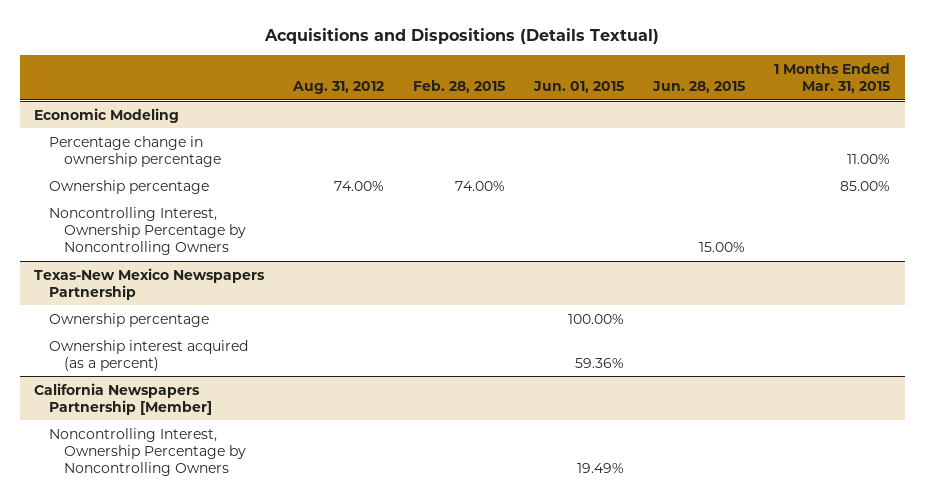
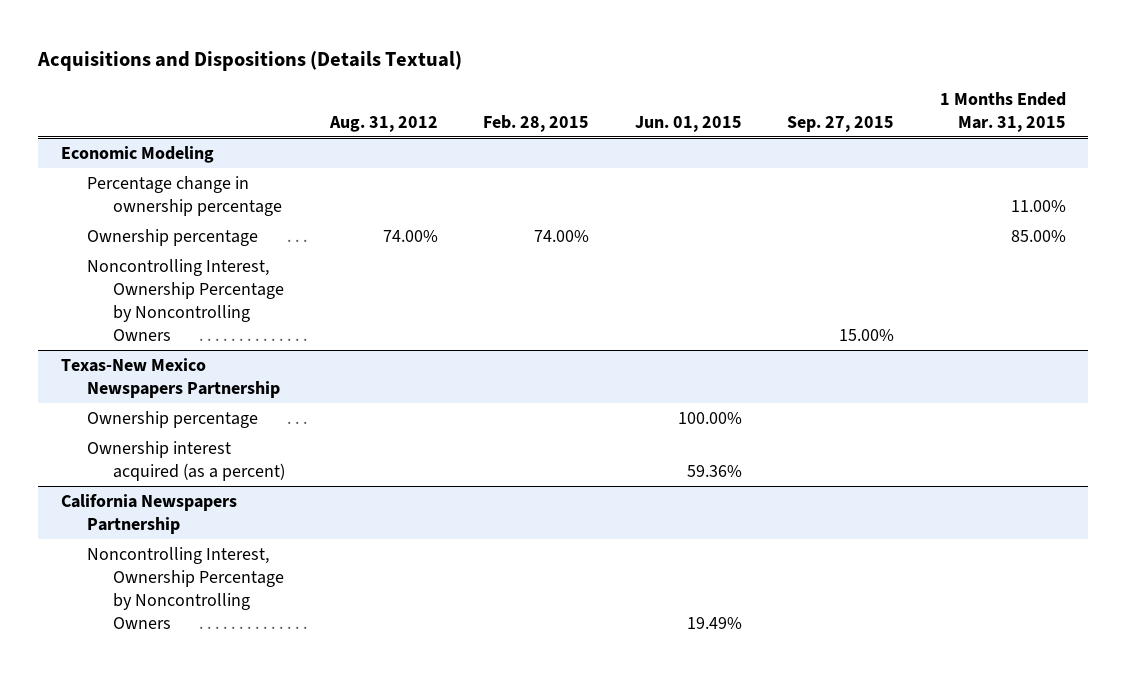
[652,81,746,94] Jun. 28, 2015 -> none
none -> [787,115,895,132] Sep. 27, 2015
[34,382,213,415] California Newspapers Partnership [Member] -> [60,493,237,534] California Newspapers Partnership

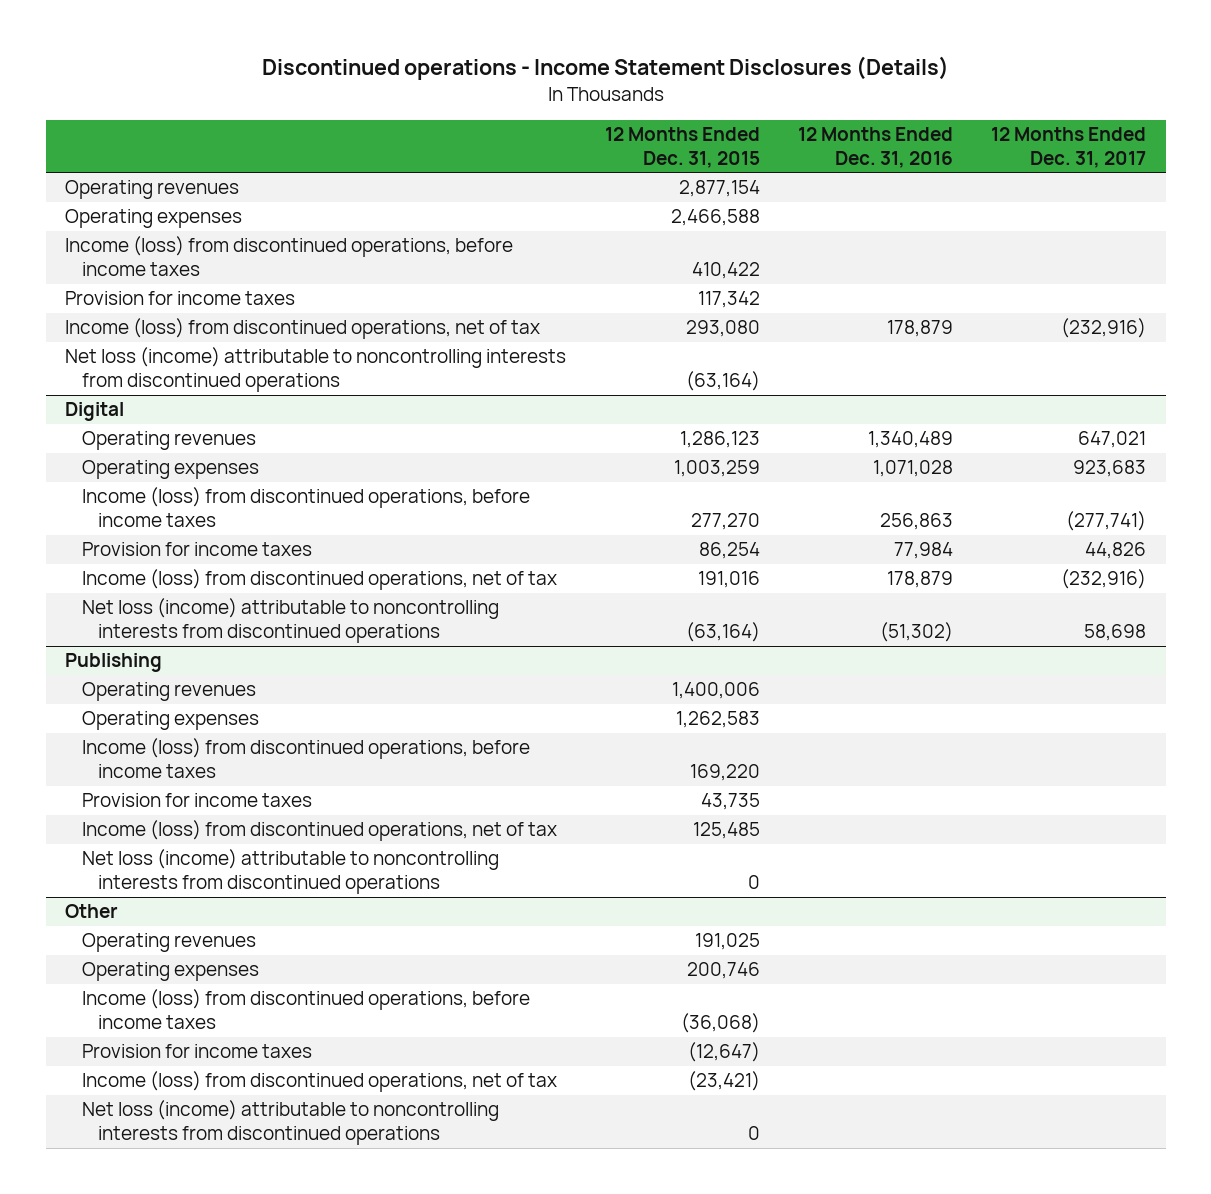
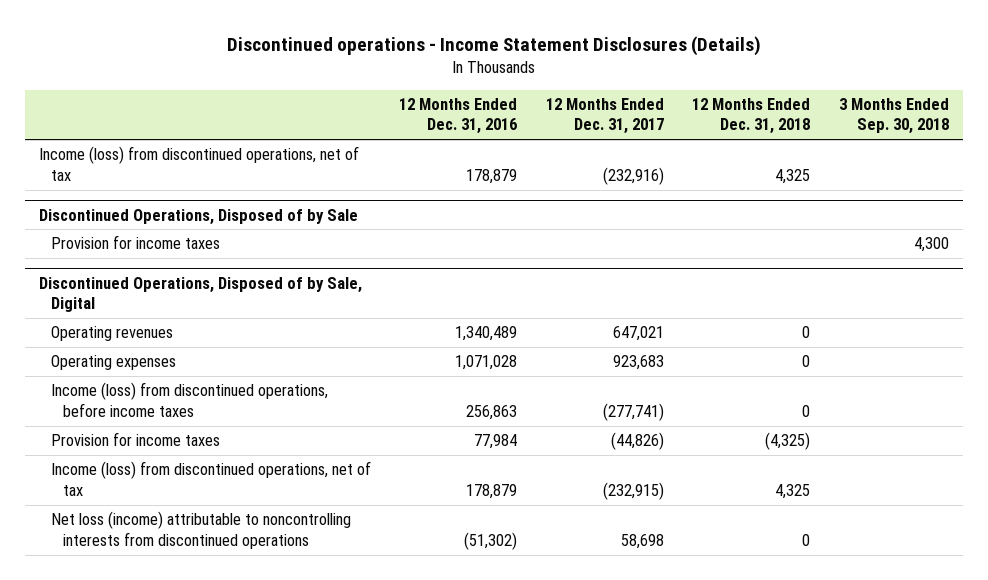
[604,127,760,168] 12 Months Ended Dec. 31, 2015 -> none
none -> [692,97,811,135] 12 Months Ended Dec. 31, 2018
none -> [838,97,949,135] 3 Months Ended Sep. 30, 2018
[65,180,240,200] Operating revenues -> none
[65,209,243,229] Operating expenses -> none
[65,236,514,277] Income (loss) from discontinued operations, before income taxes -> none
[65,291,296,306] Provision for income taxes -> none
[65,347,567,393] Net loss (income) attributable to noncontrolling interests from discontinued operations -> none
none -> [39,208,359,225] Discontinued Operations, Disposed of by Sale
none -> [51,235,221,250] Provision for income taxes
[65,402,125,422] Digital -> [39,276,363,312] Discontinued Operations, Disposed of by Sale, Digital
[1085,542,1147,560] 44,826 -> [610,432,664,451] (44,826)
[1061,569,1147,590] (232,916) -> [602,481,664,500] (232,915)
[65,653,163,673] Publishing -> none
[81,682,256,702] Operating revenues -> none
[81,711,259,731] Operating expenses -> none
[81,738,530,779] Income (loss) from discontinued operations, before income taxes -> none
[81,793,312,808] Provision for income taxes -> none
[81,820,557,842] Income (loss) from discontinued operations, net of tax -> none
[81,849,499,895] Net loss (income) attributable to noncontrolling interests from discontinued operations -> none
[65,904,119,919] Other -> none
[81,933,256,953] Operating revenues -> none
[81,962,259,982] Operating expenses -> none
[81,989,530,1030] Income (loss) from discontinued operations, before income taxes -> none
[81,1044,312,1059] Provision for income taxes -> none
[81,1071,557,1093] Income (loss) from discontinued operations, net of tax -> none
[81,1100,499,1146] Net loss (income) attributable to noncontrolling interests from discontinued operations -> none

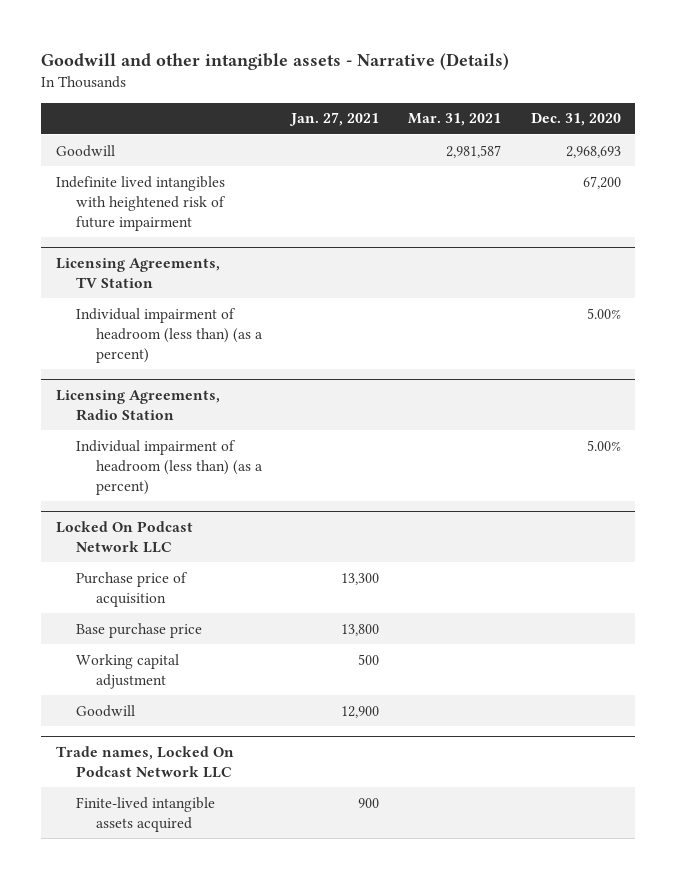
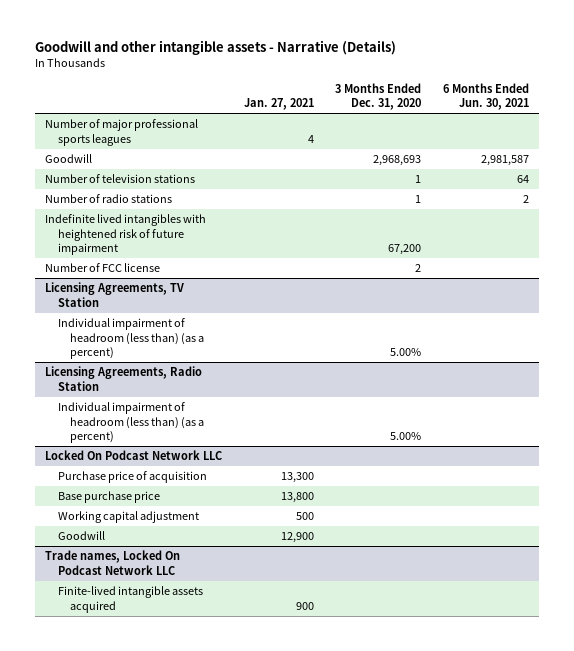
[408,113,502,127] Mar. 31, 2021 -> none
[530,113,621,127] Dec. 31, 2020 -> none
none -> [335,82,422,111] 3 Months Ended Dec. 31, 2020
none -> [442,82,529,111] 6 Months Ended Jun. 30, 2021
none -> [45,119,199,146] Number of major professional sports leagues
none -> [45,174,196,184] Number of television stations
none -> [45,194,173,204] Number of radio stations
none -> [45,263,161,273] Number of FCC license

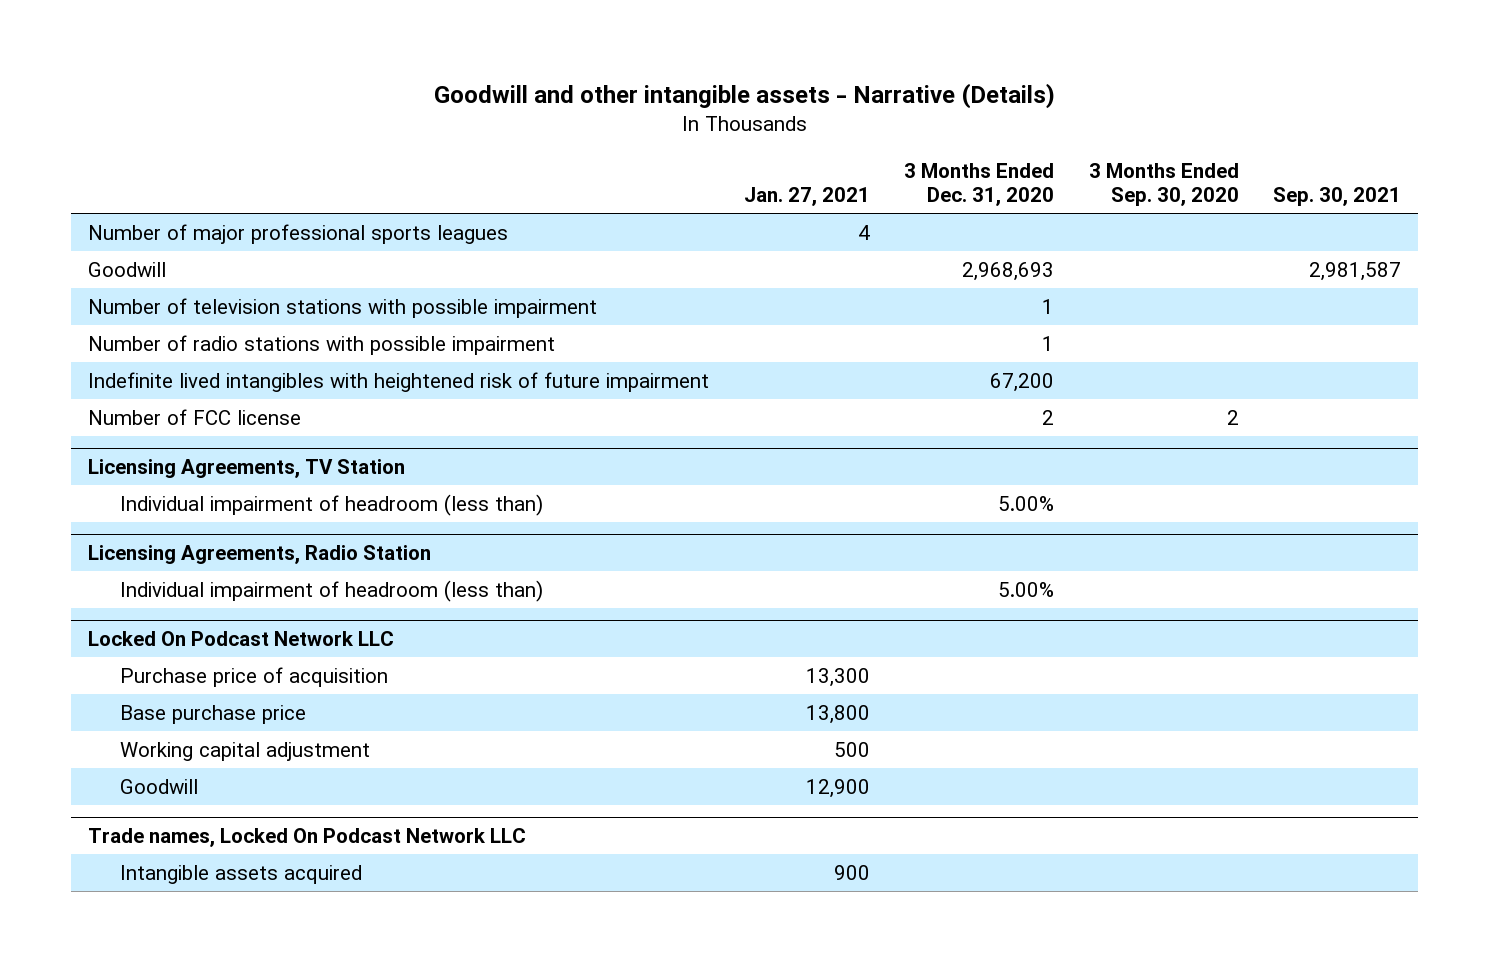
[442,82,529,111] 6 Months Ended Jun. 30, 2021 -> none
none -> [1088,162,1239,206] 3 Months Ended Sep. 30, 2020
none -> [1273,186,1402,206] Sep. 30, 2021
[45,174,196,184] Number of television stations -> [88,297,598,318] Number of television stations with possible impairment
[45,194,173,204] Number of radio stations -> [88,334,556,355] Number of radio stations with possible impairment
[57,318,205,359] Individual impairment of headroom (less than) (as a percent) -> [119,493,543,516] Individual impairment of headroom (less than)
[57,402,205,443] Individual impairment of headroom (less than) (as a percent) -> [119,579,543,602] Individual impairment of headroom (less than)
[57,586,203,613] Finite-lived intangible assets acquired -> [119,864,362,884] Intangible assets acquired

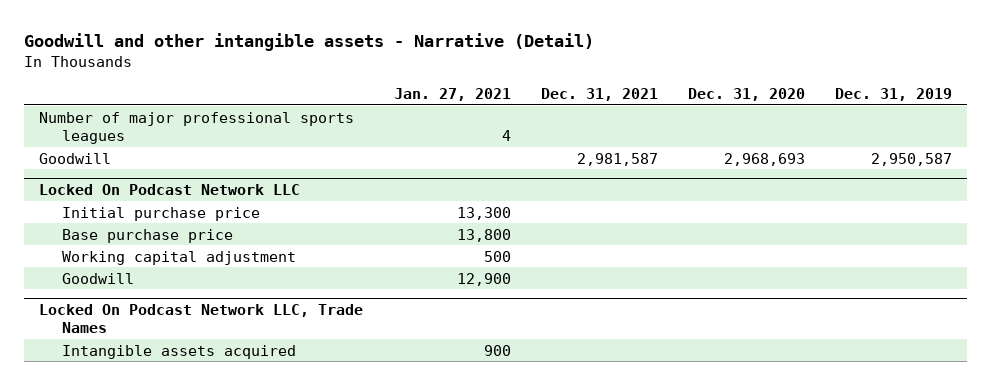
[433,83,1055,110] Goodwill and other intangible assets - Narrative (Details) -> [24,33,595,52] Goodwill and other intangible assets - Narrative (Detail)
[904,162,1055,206] 3 Months Ended Dec. 31, 2020 -> none
[1088,162,1239,206] 3 Months Ended Sep. 30, 2020 -> none
[1273,186,1402,206] Sep. 30, 2021 -> none
none -> [540,87,658,101] Dec. 31, 2021
none -> [687,87,805,101] Dec. 31, 2020
none -> [835,87,953,101] Dec. 31, 2019
[88,297,598,318] Number of television stations with possible impairment -> none
[88,334,556,355] Number of radio stations with possible impairment -> none
[88,371,710,392] Indefinite lived intangibles with heightened risk of future impairment -> none
[88,408,302,425] Number of FCC license -> none
[88,459,406,479] Licensing Agreements, TV Station -> none
[119,493,543,516] Individual impairment of headroom (less than) -> none
[88,545,432,565] Licensing Agreements, Radio Station -> none
[119,579,543,602] Individual impairment of headroom (less than) -> none
[119,666,388,687] Purchase price of acquisition -> [62,206,261,221] Initial purchase price
[88,828,527,848] Trade names, Locked On Podcast Network LLC -> [39,303,364,334] Locked On Podcast Network LLC, Trade Names

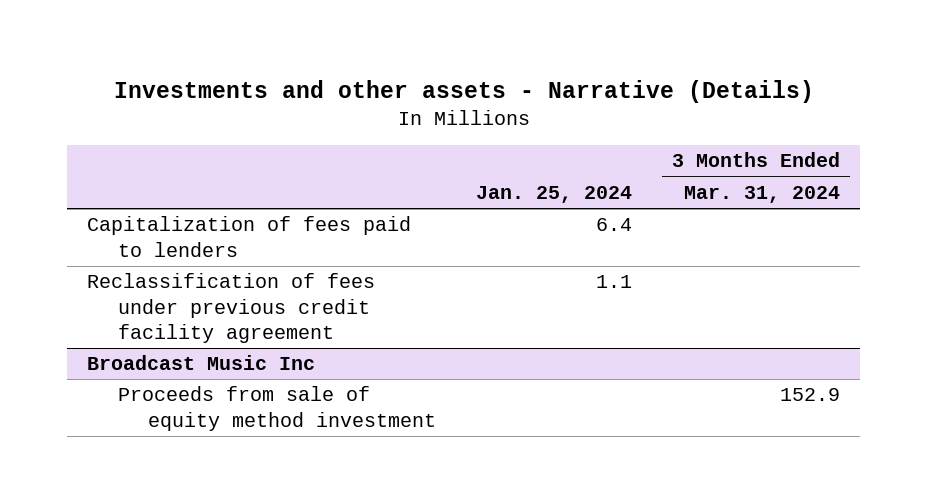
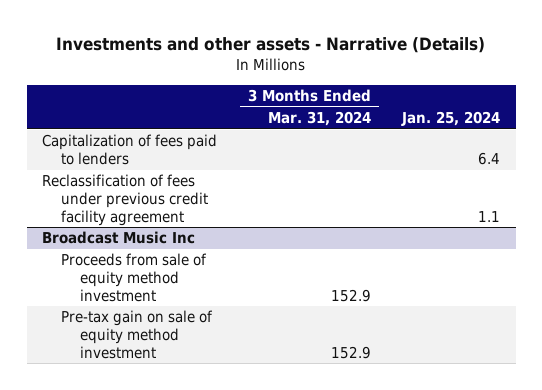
none -> [60,310,213,359] Pre-tax gain on sale of equity method investment

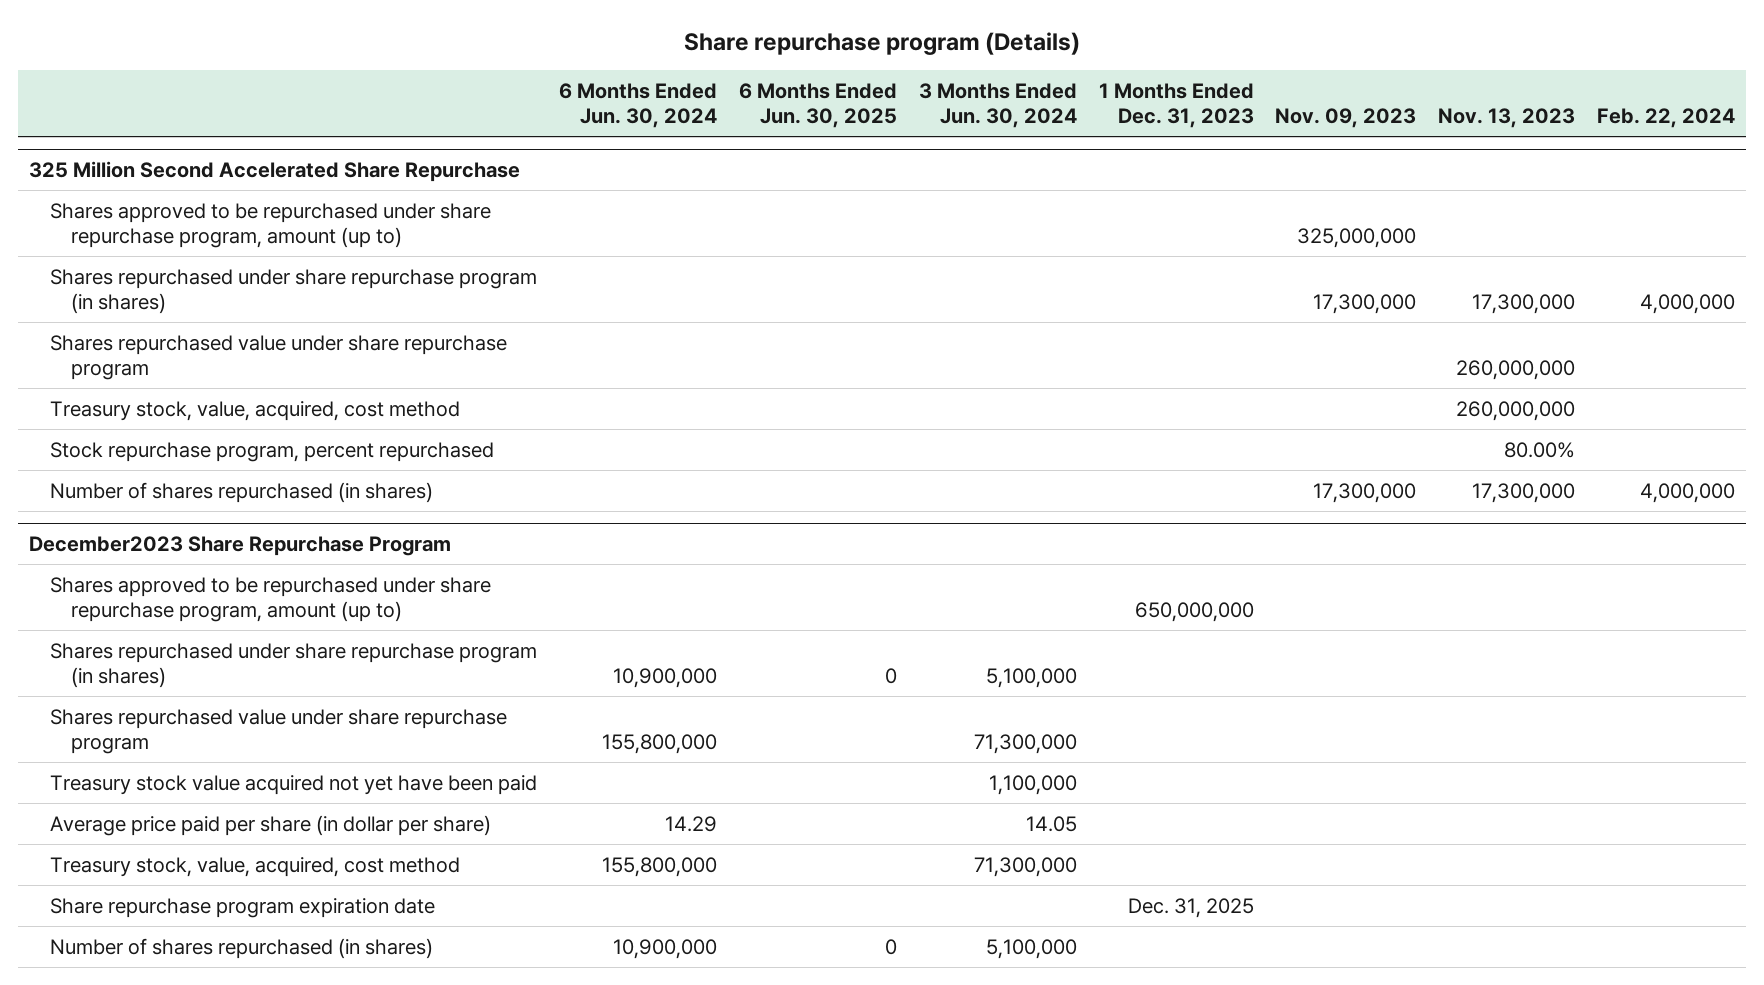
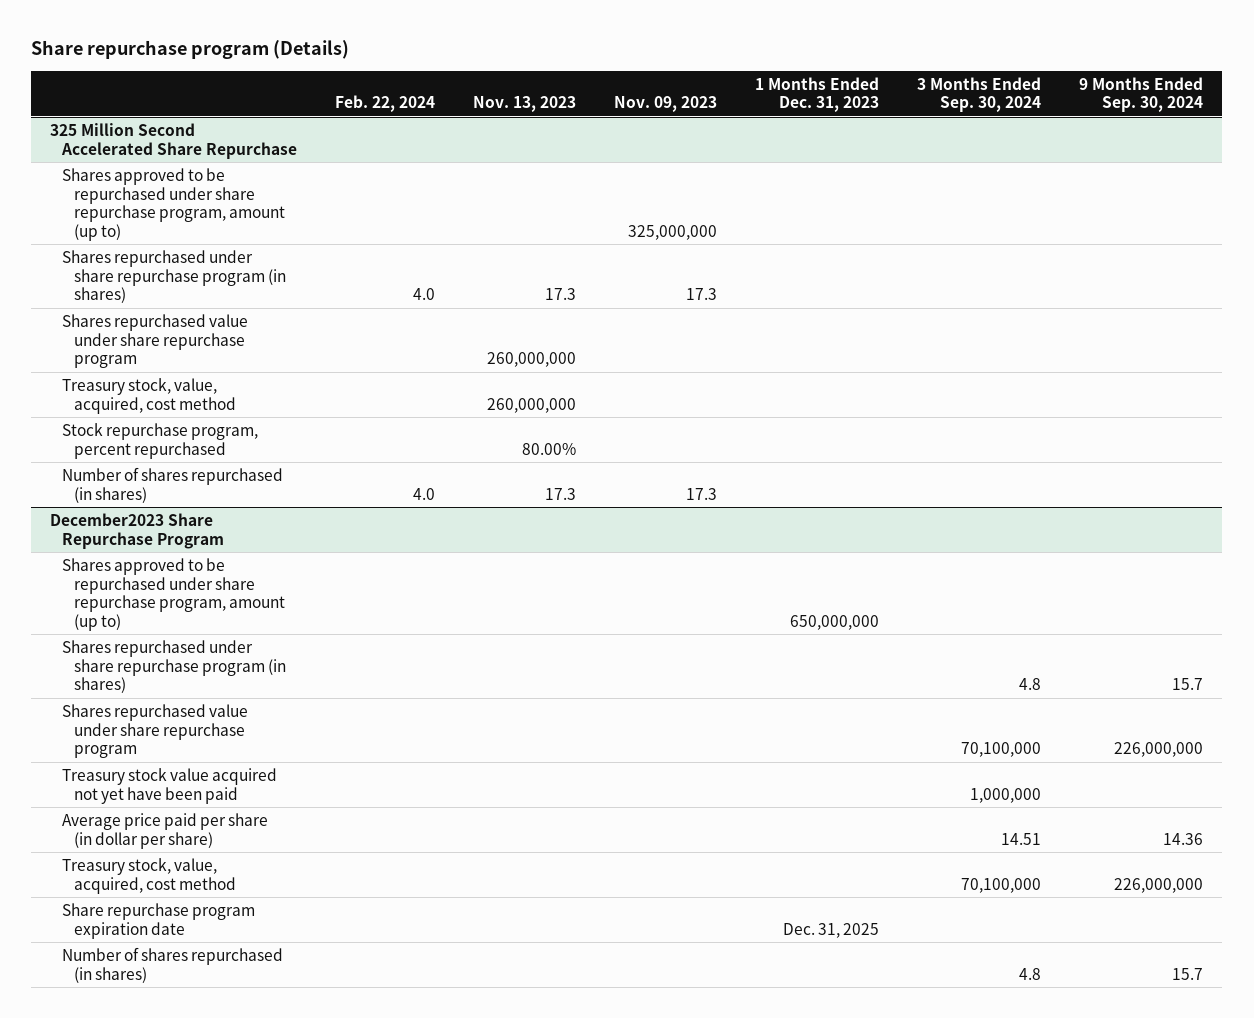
[559,82,718,128] 6 Months Ended Jun. 30, 2024 -> none
[738,82,897,128] 6 Months Ended Jun. 30, 2025 -> none
[918,82,1077,128] 3 Months Ended Jun. 30, 2024 -> none
none -> [917,76,1042,113] 3 Months Ended Sep. 30, 2024
none -> [1079,76,1204,113] 9 Months Ended Sep. 30, 2024
[1313,293,1417,314] 17,300,000 -> [686,288,718,301] 17.3
[1472,293,1576,314] 17,300,000 -> [545,288,577,301] 17.3
[1639,293,1735,314] 4,000,000 -> [413,288,436,301] 4.0
[1313,482,1417,503] 17,300,000 -> [686,487,718,500] 17.3
[1472,482,1576,503] 17,300,000 -> [545,487,577,500] 17.3
[1639,482,1735,503] 4,000,000 -> [413,487,436,500] 4.0

